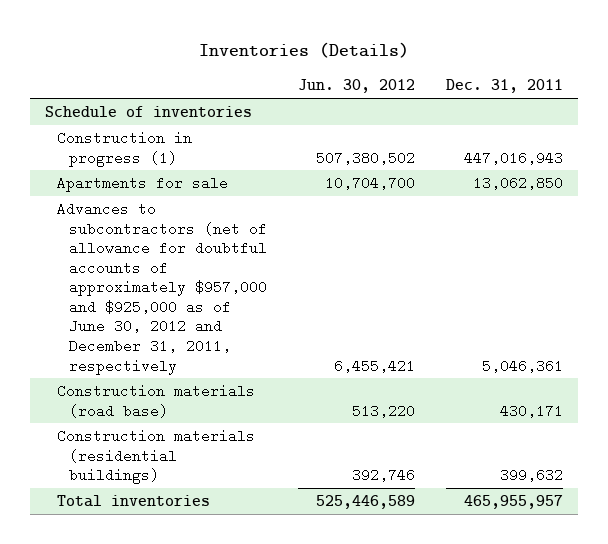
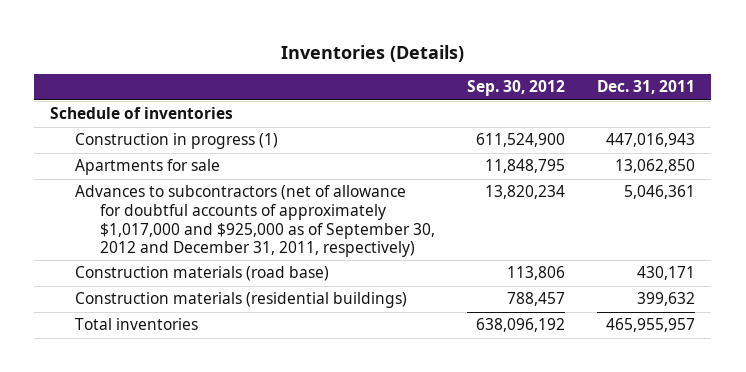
[297,79,415,94] Jun. 30, 2012 -> none
none -> [467,80,566,97] Sep. 30, 2012
[57,201,268,375] Advances to subcontractors (net of allowance for doubtful accounts of approximately $957,000 and $925,000 as of June 30, 2012 and December 31, 2011, respectively -> [75,185,436,258] Advances to subcontractors (net of allowance for doubtful accounts of approximately $1,017,000 and $925,000 as of September 30, 2012 and December 31, 2011, respectively)

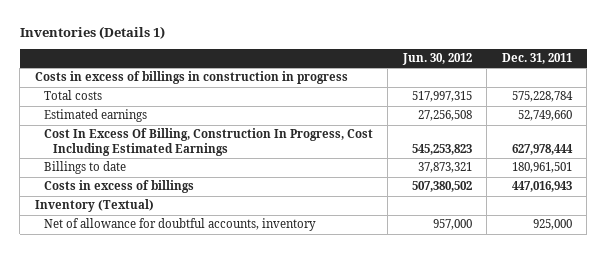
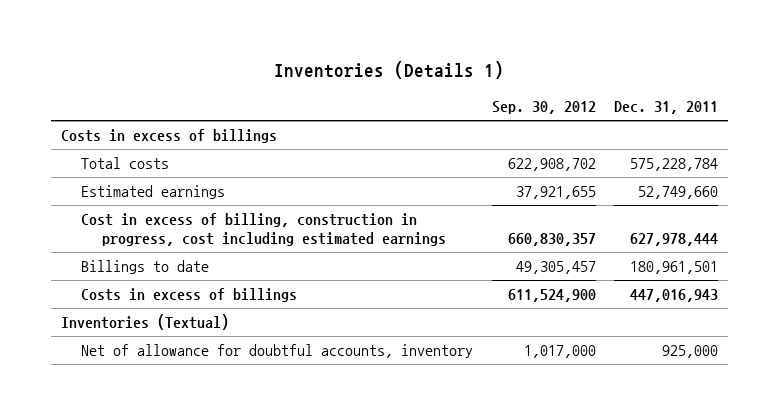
[401,53,472,66] Jun. 30, 2012 -> none
none -> [491,101,596,115] Sep. 30, 2012
[34,71,348,85] Costs in excess of billings in construction in progress -> [60,129,277,144] Costs in excess of billings
[43,128,373,156] Cost In Excess Of Billing, Construction In Progress, Cost Including Estimated Earnings -> [81,213,446,246] Cost in excess of billing, construction in progress, cost including estimated earnings
[34,199,154,213] Inventory (Textual) -> [60,314,229,331] Inventories (Textual)

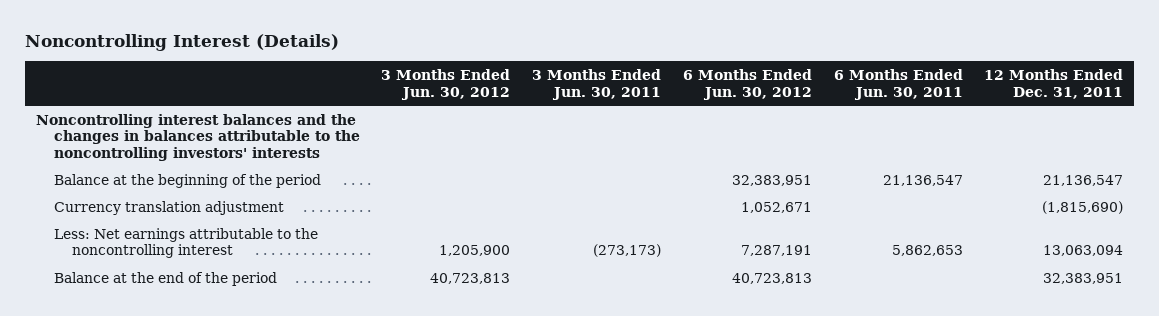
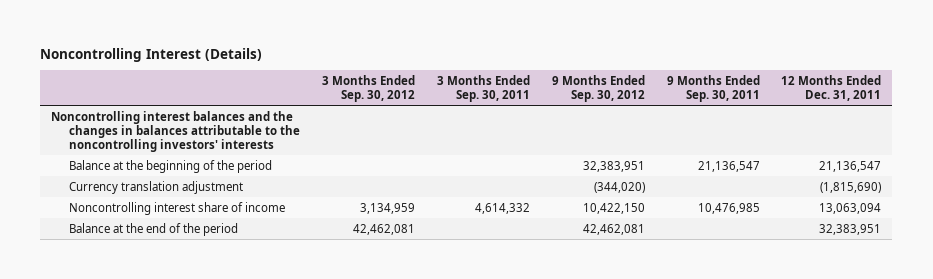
[381,69,511,100] 3 Months Ended Jun. 30, 2012 -> none
[532,69,662,100] 3 Months Ended Jun. 30, 2011 -> none
[682,69,812,100] 6 Months Ended Jun. 30, 2012 -> none
[833,69,963,100] 6 Months Ended Jun. 30, 2011 -> none
none -> [321,74,415,103] 3 Months Ended Sep. 30, 2012
none -> [436,74,530,103] 3 Months Ended Sep. 30, 2011
none -> [551,74,645,103] 9 Months Ended Sep. 30, 2012
none -> [666,74,760,103] 9 Months Ended Sep. 30, 2011
[53,227,318,259] Less: Net earnings attributable to the noncontrolling interest -> [68,201,285,215] Noncontrolling interest share of income

